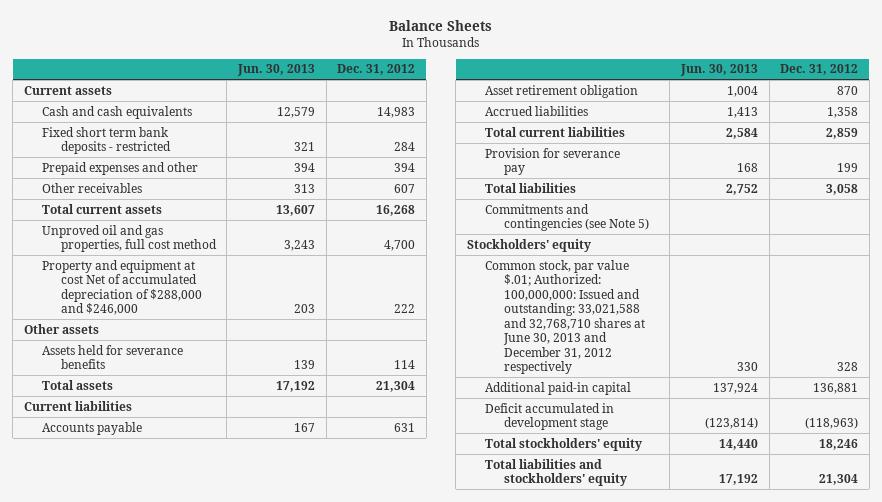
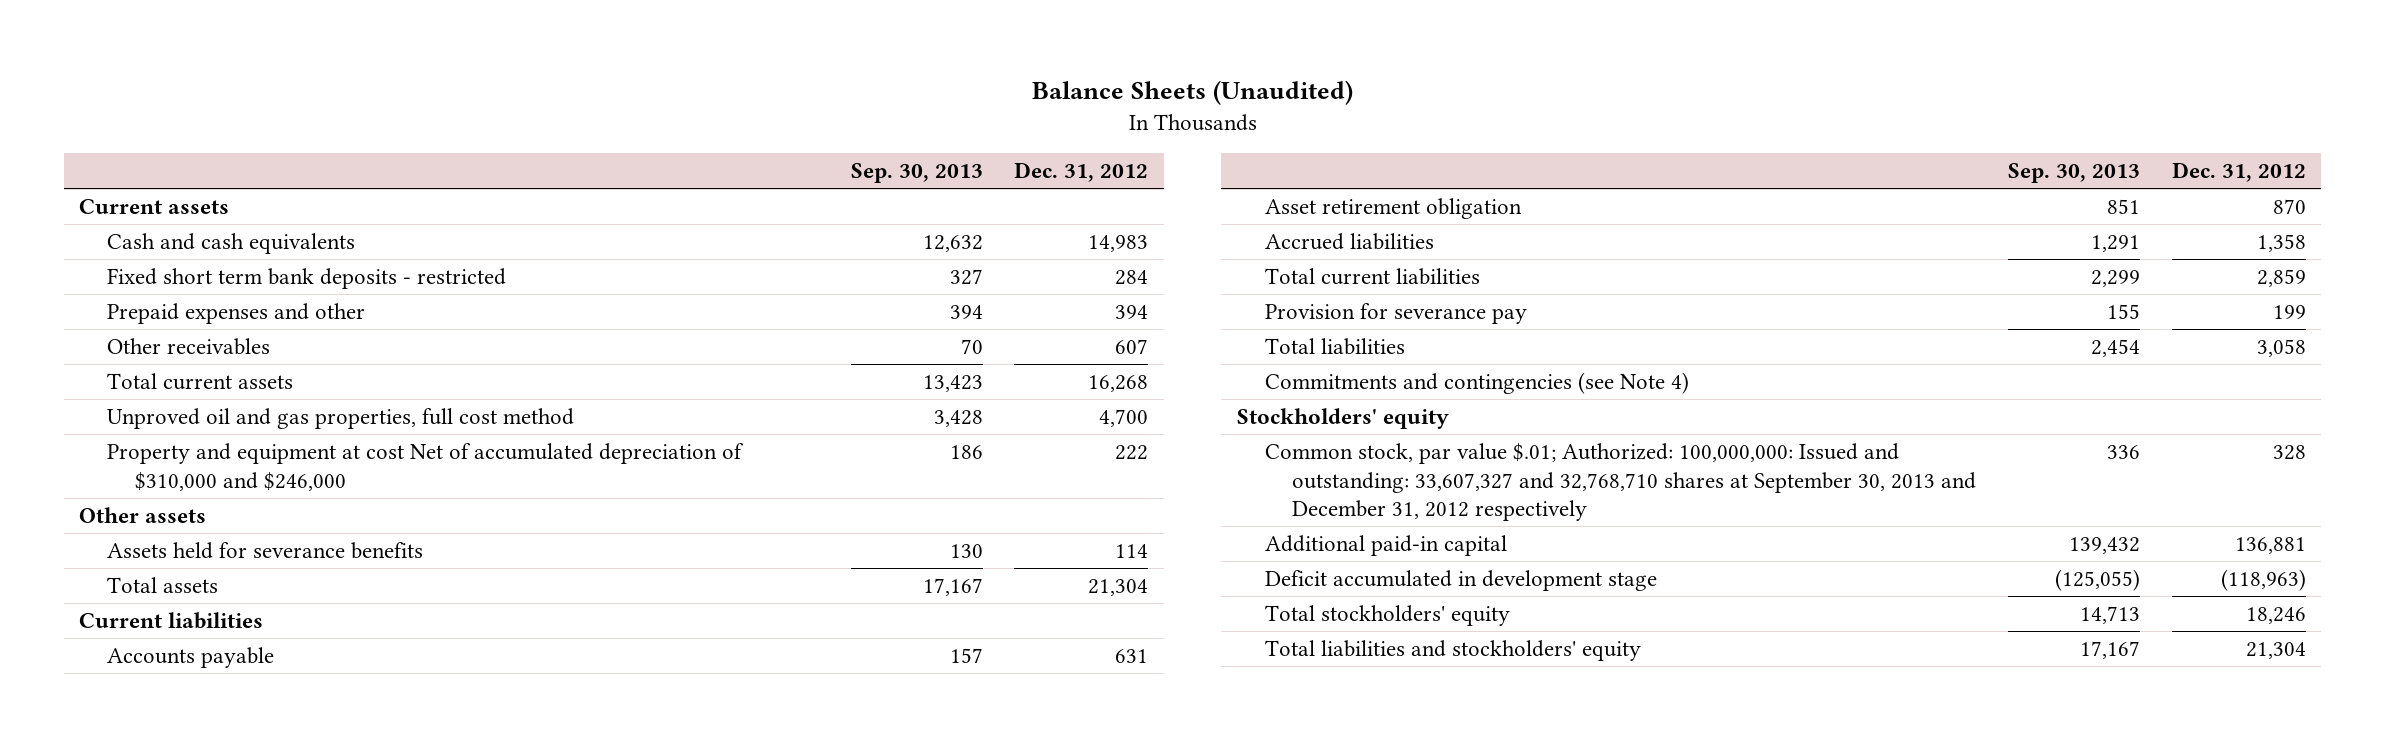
[388,19,492,31] Balance Sheets -> [1031,80,1353,106] Balance Sheets (Unaudited)
[236,64,315,77] Jun. 30, 2013 -> none
none -> [850,162,983,183] Sep. 30, 2013
[42,259,202,316] Property and equipment at cost Net of accumulated depreciation of $288,000 and $246,000 -> [107,443,745,491] Property and equipment at cost Net of accumulated depreciation of $310,000 and $246,000
[485,203,649,232] Commitments and contingencies (see Note 5) -> [1264,372,1689,395] Commitments and contingencies (see Note 4)
[485,259,645,375] Common stock, par value $.01; Authorized: 100,000,000: Issued and outstanding: 33,021,588 and 32,768,710 shares at June 30, 2013 and December 31, 2012 respectively -> [1264,443,1977,522] Common stock, par value $.01; Authorized: 100,000,000: Issued and outstanding: 33,607,327 and 32,768,710 shares at September 30, 2013 and December 31, 2012 respectively

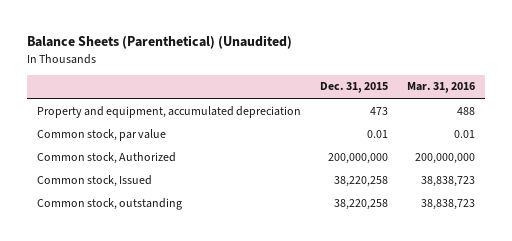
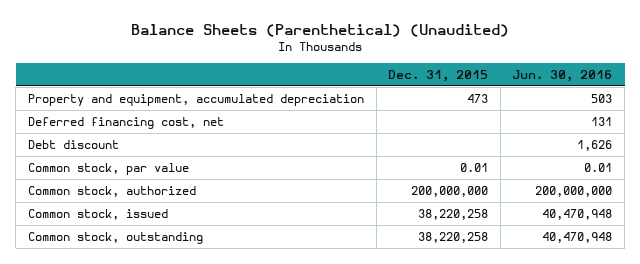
[407,82,476,94] Mar. 31, 2016 -> none
none -> [512,70,613,83] Jun. 30, 2016
none -> [27,116,224,129] Deferred financing cost, net
none -> [27,139,119,149] Debt discount
[36,151,176,164] Common stock, Authorized -> [27,185,196,197] Common stock, authorized
[36,174,152,187] Common stock, Issued -> [27,208,168,220] Common stock, issued

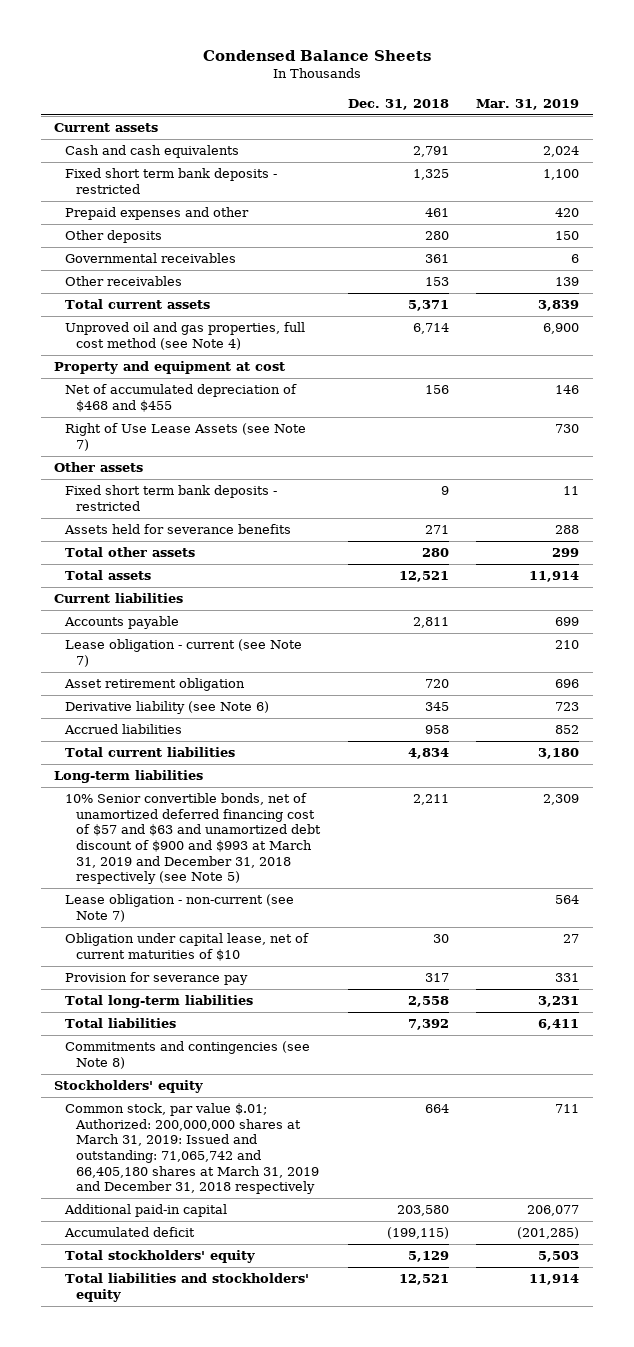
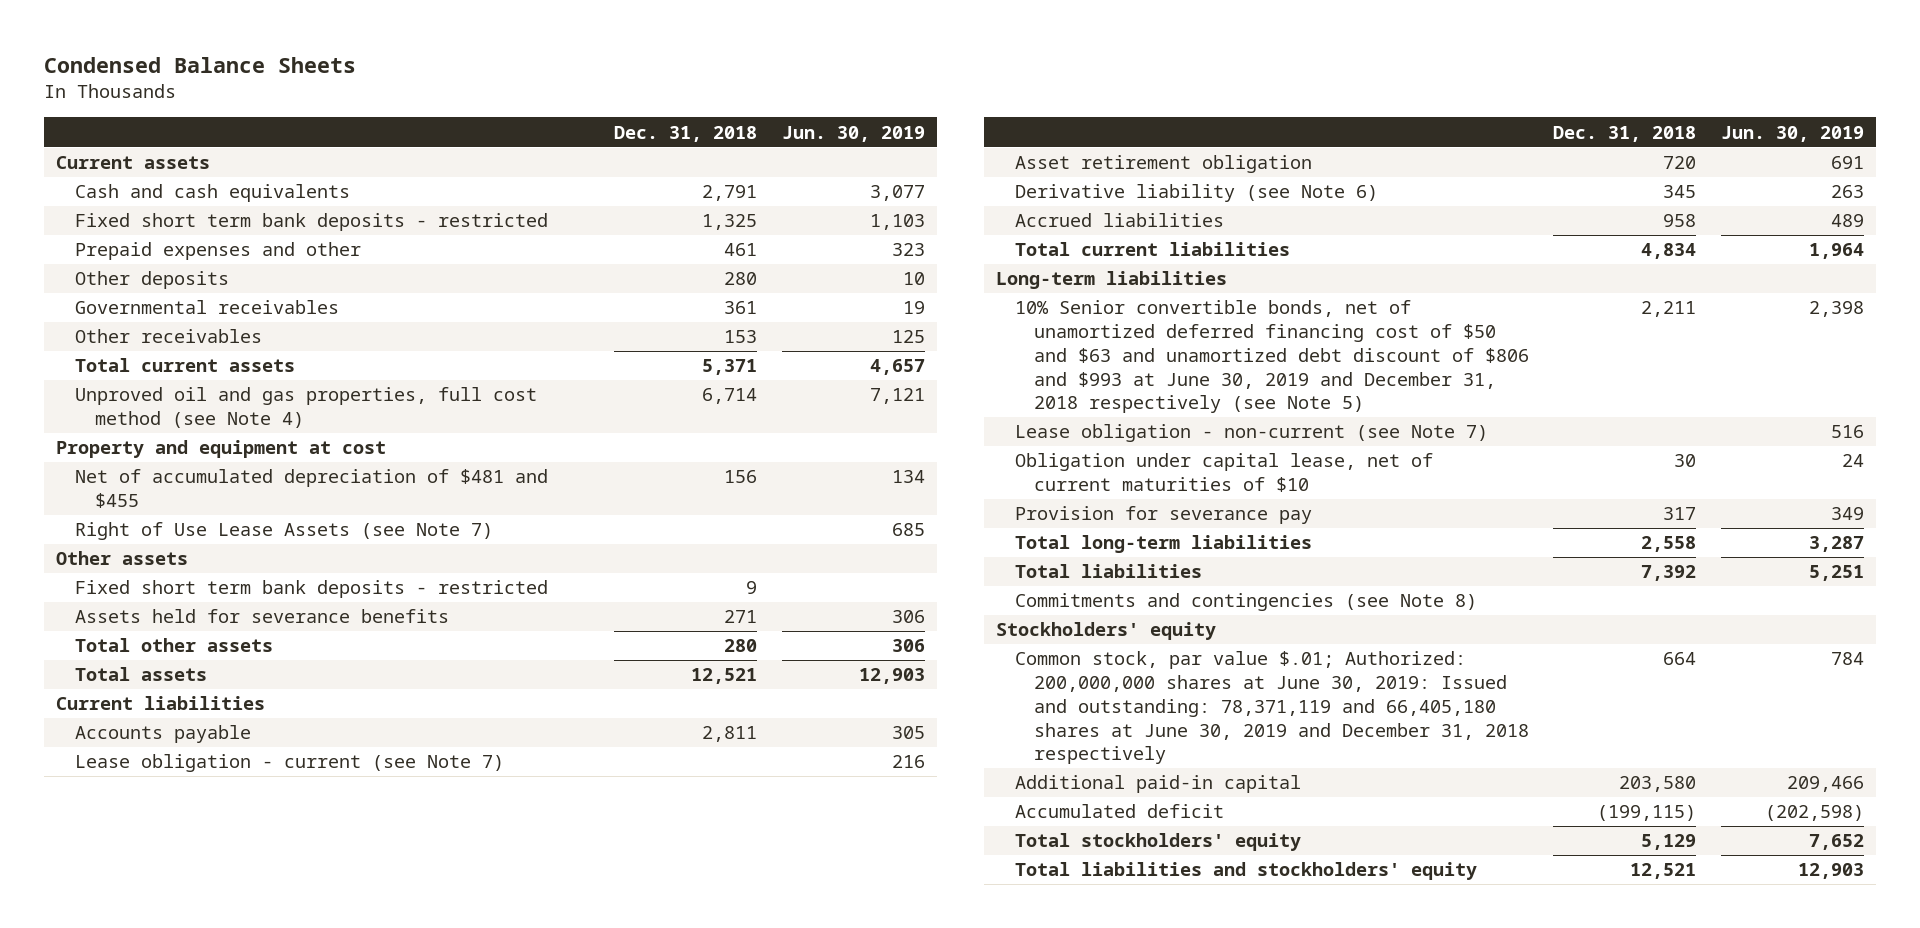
[476,98,580,110] Mar. 31, 2019 -> none
none -> [781,125,925,142] Jun. 30, 2019
[65,384,298,412] Net of accumulated depreciation of $468 and $455 -> [75,469,549,509] Net of accumulated depreciation of $481 and $455
[65,793,322,885] 10% Senior convertible bonds, net of unamortized deferred financing cost of $57 and $63 and unamortized debt discount of $900 and $993 at March 31, 2019 and December 31, 2018 respectively (see Note 5) -> [1014,300,1530,414] 10% Senior convertible bonds, net of unamortized deferred financing cost of $50 and $63 and unamortized debt discount of $806 and $993 at June 30, 2019 and December 31, 2018 respectively (see Note 5)
[65,1103,320,1195] Common stock, par value $.01; Authorized: 200,000,000 shares at March 31, 2019: Issued and outstanding: 71,065,742 and 66,405,180 shares at March 31, 2019 and December 31, 2018 respectively -> [1014,651,1530,765] Common stock, par value $.01; Authorized: 200,000,000 shares at June 30, 2019: Issued and outstanding: 78,371,119 and 66,405,180 shares at June 30, 2019 and December 31, 2018 respectively

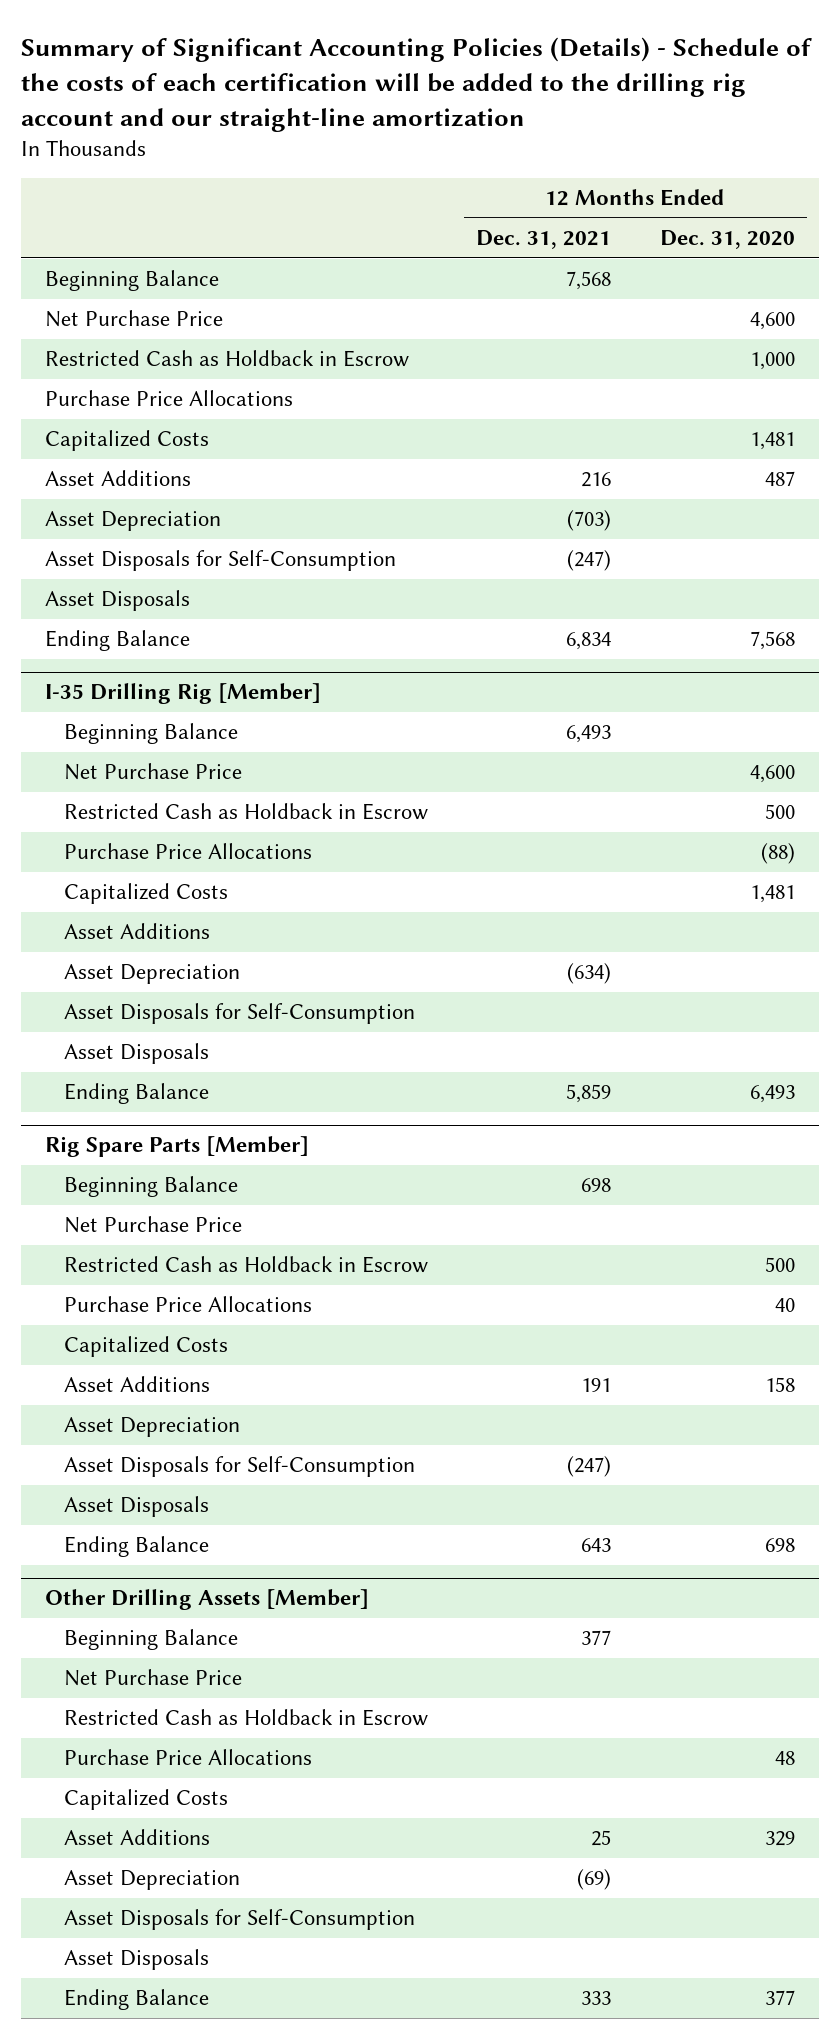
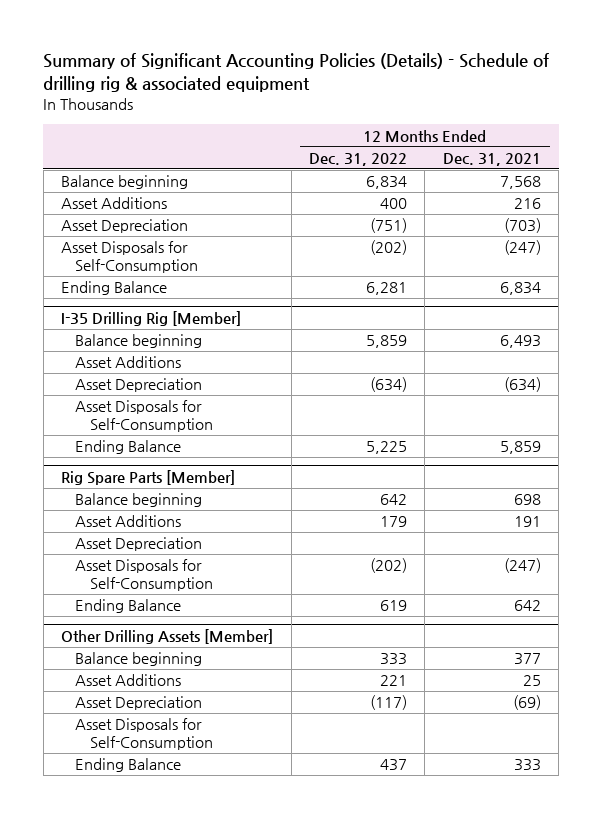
[21,36,813,132] Summary of Significant Accounting Policies (Details) - Schedule of the costs of each certification will be added to the drilling rig account and our straight-line amortization -> [43,53,550,93] Summary of Significant Accounting Policies (Details) - Schedule of drilling rig & associated equipment
[659,230,795,250] Dec. 31, 2020 -> none
none -> [309,152,408,166] Dec. 31, 2022
[45,310,224,328] Net Purchase Price -> none
[45,350,410,368] Restricted Cash as Holdback in Escrow -> none
[45,390,294,407] Purchase Price Allocations -> none
[45,430,210,452] Capitalized Costs -> none
[45,270,220,292] Beginning Balance -> [61,175,189,190] Balance beginning
[45,590,191,612] Asset Disposals -> none
[63,763,242,781] Net Purchase Price -> none
[63,803,428,821] Restricted Cash as Holdback in Escrow -> none
[63,843,312,860] Purchase Price Allocations -> none
[63,883,228,905] Capitalized Costs -> none
[63,723,238,745] Beginning Balance -> [75,334,203,349] Balance beginning
[63,1043,209,1065] Asset Disposals -> none
[63,1216,242,1234] Net Purchase Price -> none
[63,1256,428,1274] Restricted Cash as Holdback in Escrow -> none
[63,1296,312,1313] Purchase Price Allocations -> none
[63,1336,228,1358] Capitalized Costs -> none
[63,1176,238,1198] Beginning Balance -> [75,493,203,508] Balance beginning
[63,1496,209,1518] Asset Disposals -> none
[581,1538,612,1553] 643 -> [513,600,541,612] 642
[63,1669,242,1687] Net Purchase Price -> none
[63,1709,428,1727] Restricted Cash as Holdback in Escrow -> none
[63,1749,312,1766] Purchase Price Allocations -> none
[63,1789,228,1811] Capitalized Costs -> none
[63,1629,238,1651] Beginning Balance -> [75,652,203,667] Balance beginning
[63,1949,209,1971] Asset Disposals -> none

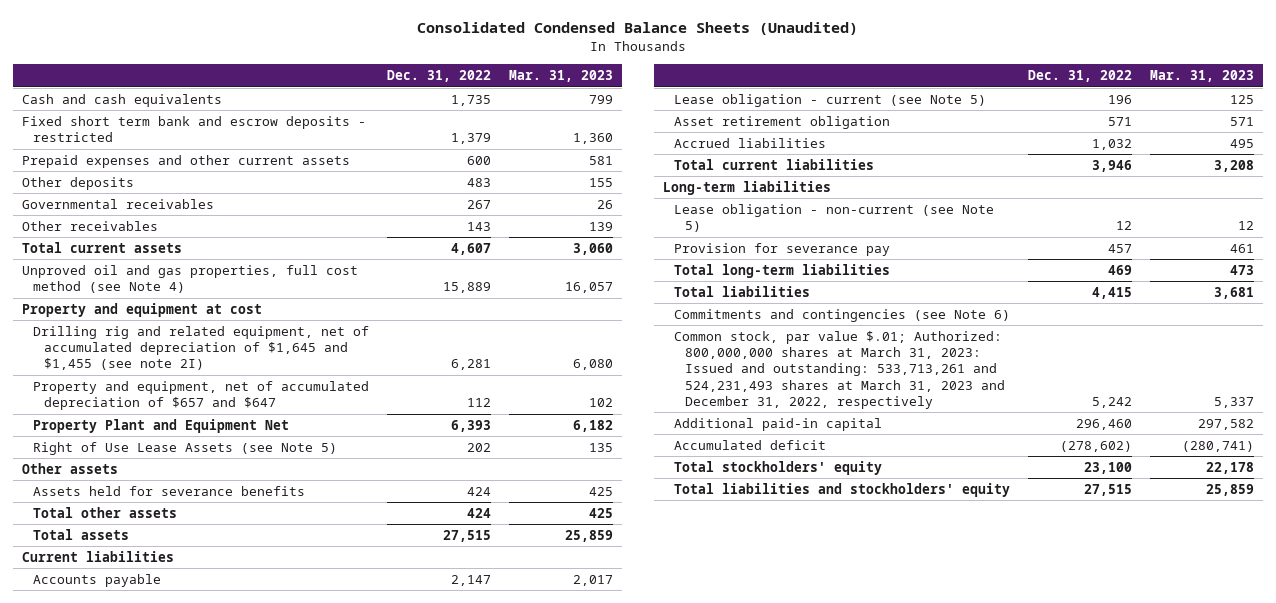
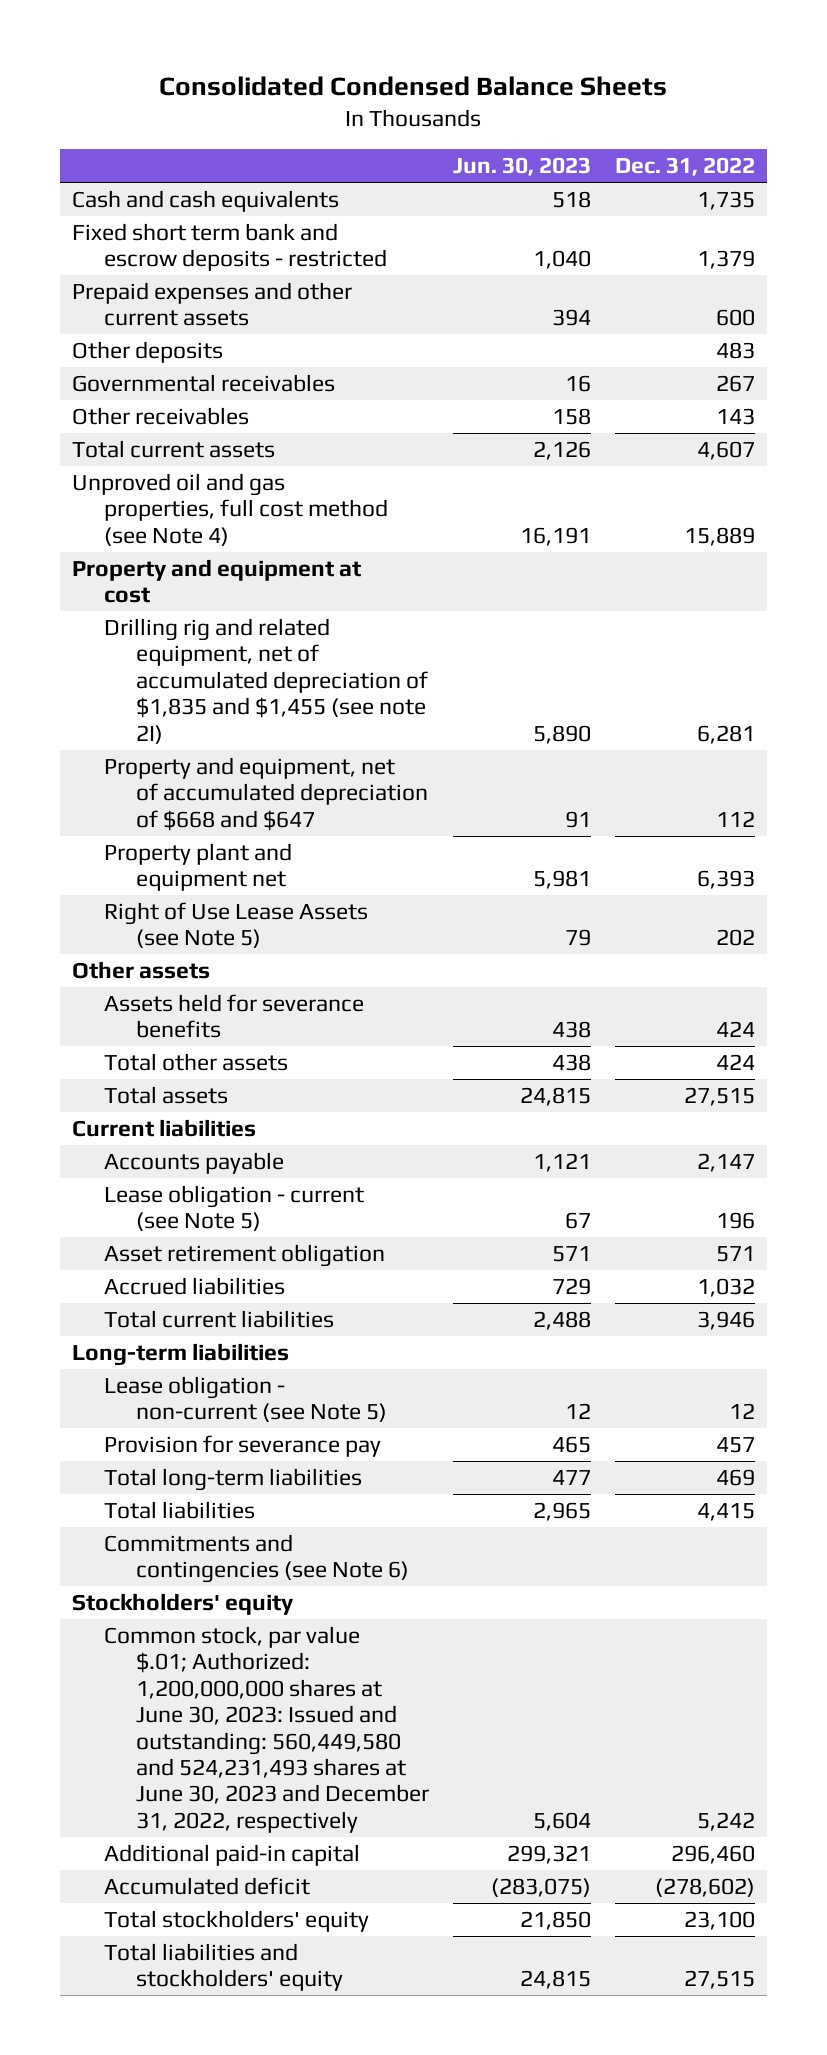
[417,22,859,36] Consolidated Condensed Balance Sheets (Unaudited) -> [159,76,668,97] Consolidated Condensed Balance Sheets
[508,70,613,83] Mar. 31, 2023 -> none
none -> [452,157,591,177] Jun. 30, 2023
[33,325,370,371] Drilling rig and related equipment, net of accumulated depreciation of $1,645 and $1,455 (see note 2I) -> [103,617,428,744] Drilling rig and related equipment, net of accumulated depreciation of $1,835 and $1,455 (see note 2I)
[33,380,370,411] Property and equipment, net of accumulated depreciation of $657 and $647 -> [103,756,428,831] Property and equipment, net of accumulated depreciation of $668 and $647
[33,418,290,433] Property Plant and Equipment Net -> [103,842,292,892] Property plant and equipment net
none -> [71,1592,294,1615] Stockholders' equity
[674,330,1006,409] Common stock, par value $.01; Authorized: 800,000,000 shares at March 31, 2023: Issued and outstanding: 533,713,261 and 524,231,493 shares at March 31, 2023 and December 31, 2022, respectively -> [103,1625,429,1833] Common stock, par value $.01; Authorized: 1,200,000,000 shares at June 30, 2023: Issued and outstanding: 560,449,580 and 524,231,493 shares at June 30, 2023 and December 31, 2022, respectively

